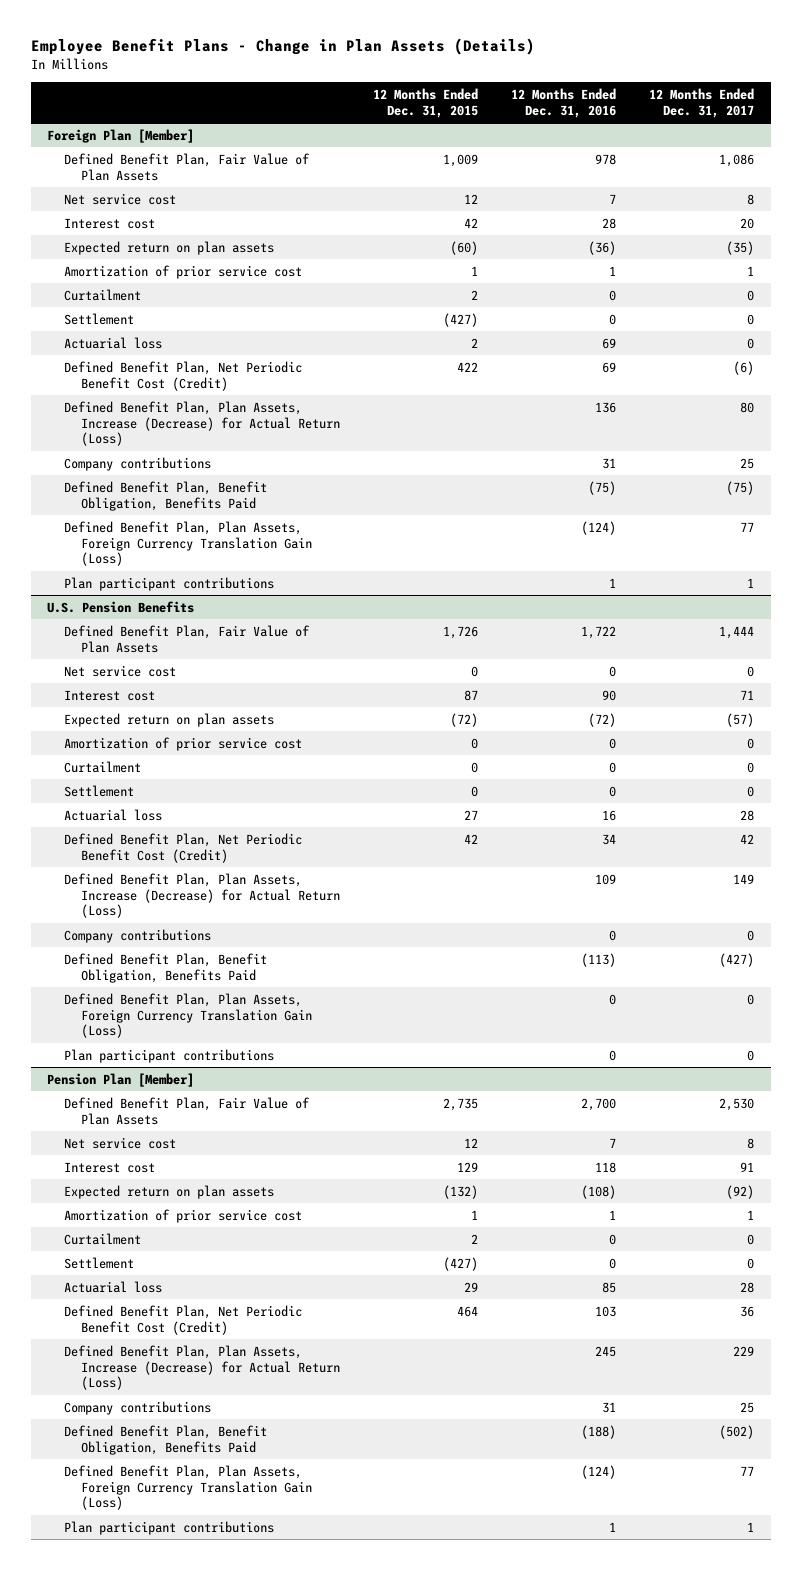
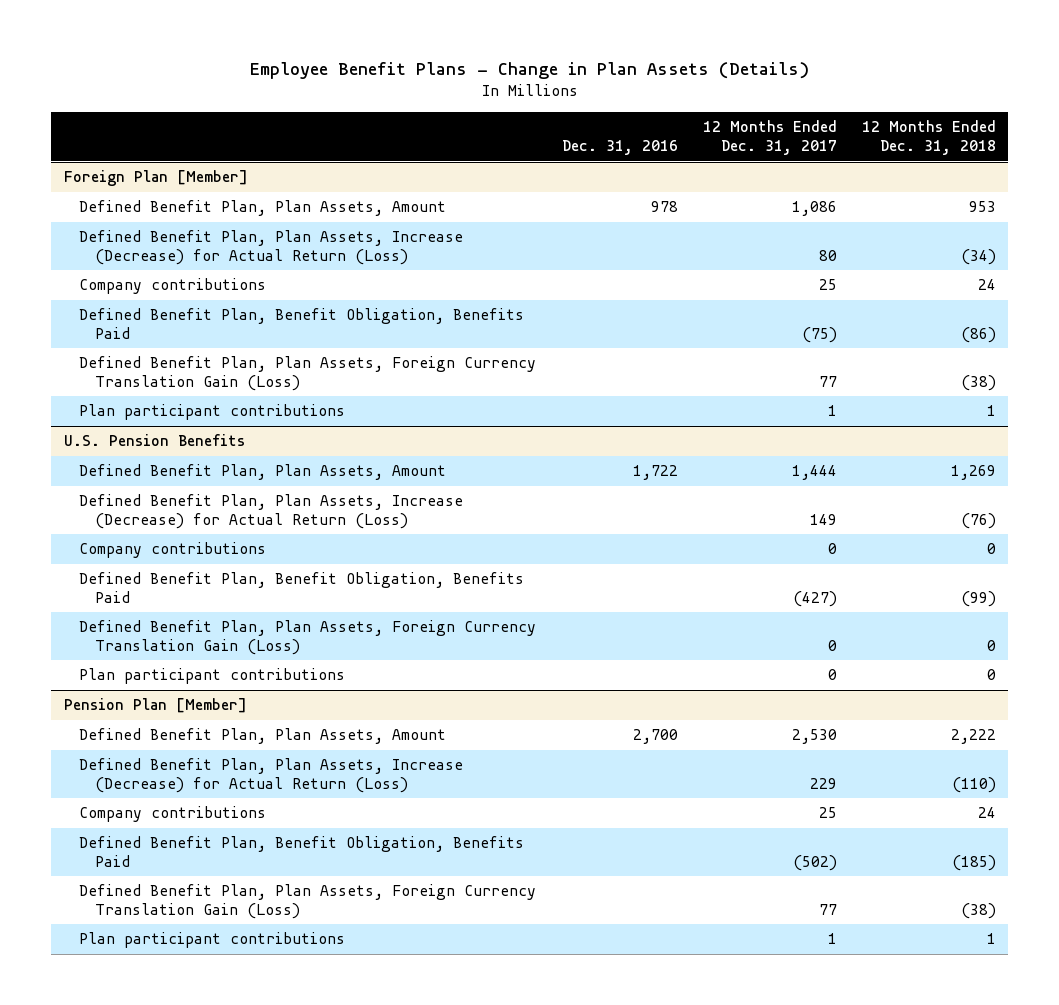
[373,87,479,118] 12 Months Ended Dec. 31, 2015 -> none
[511,87,617,118] 12 Months Ended Dec. 31, 2016 -> none
none -> [561,139,678,155] Dec. 31, 2016
none -> [861,120,996,155] 12 Months Ended Dec. 31, 2018
[64,192,177,205] Net service cost -> none
[64,217,156,229] Interest cost -> none
[64,240,275,255] Expected return on plan assets -> none
[64,264,303,279] Amortization of prior service cost -> none
[64,288,142,301] Curtailment -> none
[64,312,135,325] Settlement -> none
[64,336,163,349] Actuarial loss -> none
[64,360,303,391] Defined Benefit Plan, Net Periodic Benefit Cost (Credit) -> none
[64,152,311,181] Defined Benefit Plan, Fair Value of Plan Assets -> [79,200,447,217] Defined Benefit Plan, Plan Assets, Amount
[64,664,177,677] Net service cost -> none
[64,689,156,701] Interest cost -> none
[64,712,275,727] Expected return on plan assets -> none
[64,736,303,751] Amortization of prior service cost -> none
[64,760,142,773] Curtailment -> none
[64,784,135,797] Settlement -> none
[64,808,163,821] Actuarial loss -> none
[64,832,303,863] Defined Benefit Plan, Net Periodic Benefit Cost (Credit) -> none
[64,624,311,653] Defined Benefit Plan, Fair Value of Plan Assets -> [79,464,447,481] Defined Benefit Plan, Plan Assets, Amount
[64,1136,177,1149] Net service cost -> none
[64,1161,156,1173] Interest cost -> none
[64,1184,275,1199] Expected return on plan assets -> none
[64,1208,303,1223] Amortization of prior service cost -> none
[64,1232,142,1245] Curtailment -> none
[64,1256,135,1269] Settlement -> none
[64,1280,163,1293] Actuarial loss -> none
[64,1304,303,1335] Defined Benefit Plan, Net Periodic Benefit Cost (Credit) -> none
[64,1096,311,1125] Defined Benefit Plan, Fair Value of Plan Assets -> [79,728,447,745] Defined Benefit Plan, Plan Assets, Amount

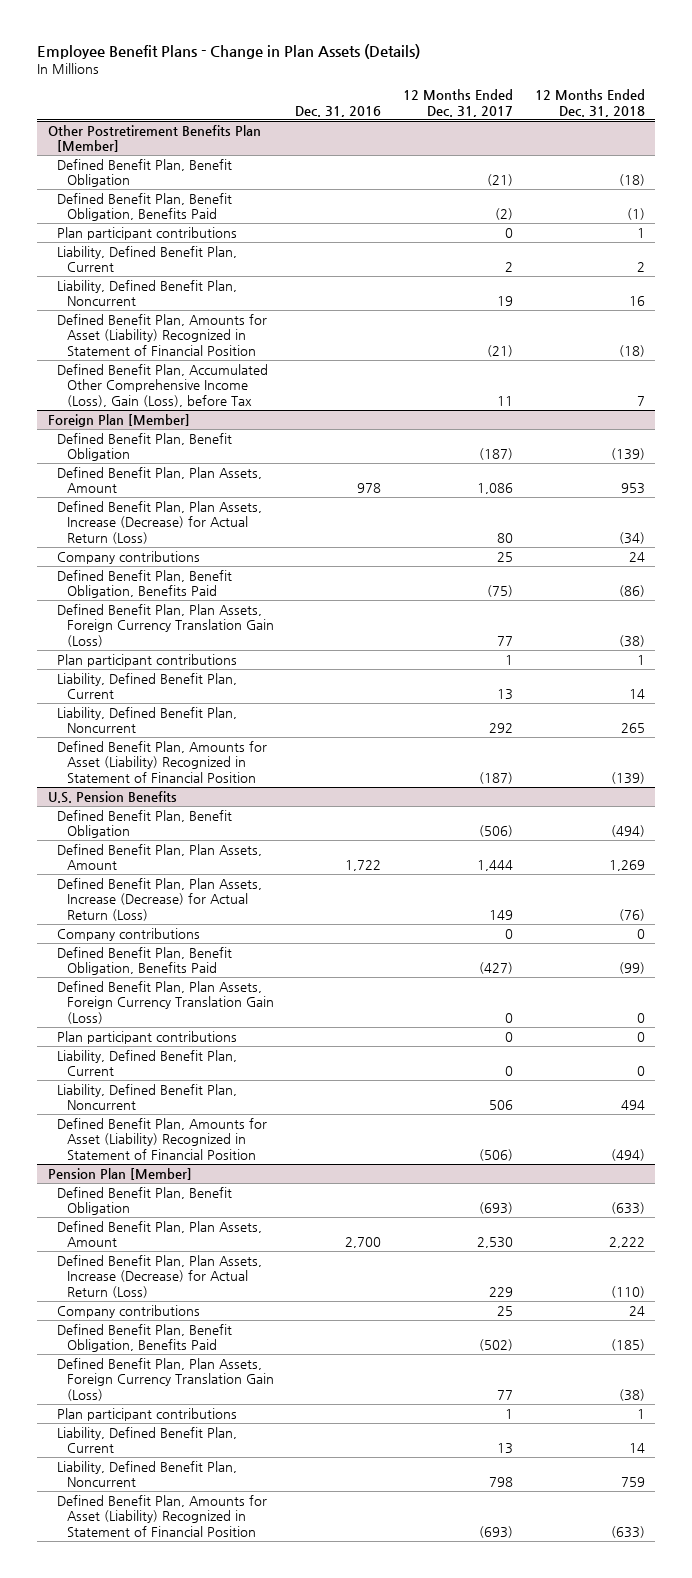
none -> [47,124,261,153] Other Postretirement Benefits Plan [Member]
none -> [57,158,233,188] Defined Benefit Plan, Benefit Obligation
none -> [57,192,233,222] Defined Benefit Plan, Benefit Obligation, Benefits Paid
none -> [57,226,238,240] Plan participant contributions
none -> [57,245,238,273] Liability, Defined Benefit Plan, Current
none -> [57,279,238,307] Liability, Defined Benefit Plan, Noncurrent
none -> [57,313,268,356] Defined Benefit Plan, Amounts for Asset (Liability) Recognized in Statement of Financial Position
none -> [57,363,269,407] Defined Benefit Plan, Accumulated Other Comprehensive Income (Loss), Gain (Loss), before Tax
none -> [57,432,233,462] Defined Benefit Plan, Benefit Obligation
none -> [57,672,238,700] Liability, Defined Benefit Plan, Current
none -> [57,706,238,734] Liability, Defined Benefit Plan, Noncurrent
none -> [57,740,268,783] Defined Benefit Plan, Amounts for Asset (Liability) Recognized in Statement of Financial Position
none -> [57,809,233,839] Defined Benefit Plan, Benefit Obligation
none -> [57,1049,238,1077] Liability, Defined Benefit Plan, Current
none -> [57,1083,238,1111] Liability, Defined Benefit Plan, Noncurrent
none -> [57,1117,268,1160] Defined Benefit Plan, Amounts for Asset (Liability) Recognized in Statement of Financial Position
none -> [57,1186,233,1216] Defined Benefit Plan, Benefit Obligation
none -> [57,1426,238,1454] Liability, Defined Benefit Plan, Current
none -> [57,1460,238,1488] Liability, Defined Benefit Plan, Noncurrent
none -> [57,1494,268,1537] Defined Benefit Plan, Amounts for Asset (Liability) Recognized in Statement of Financial Position

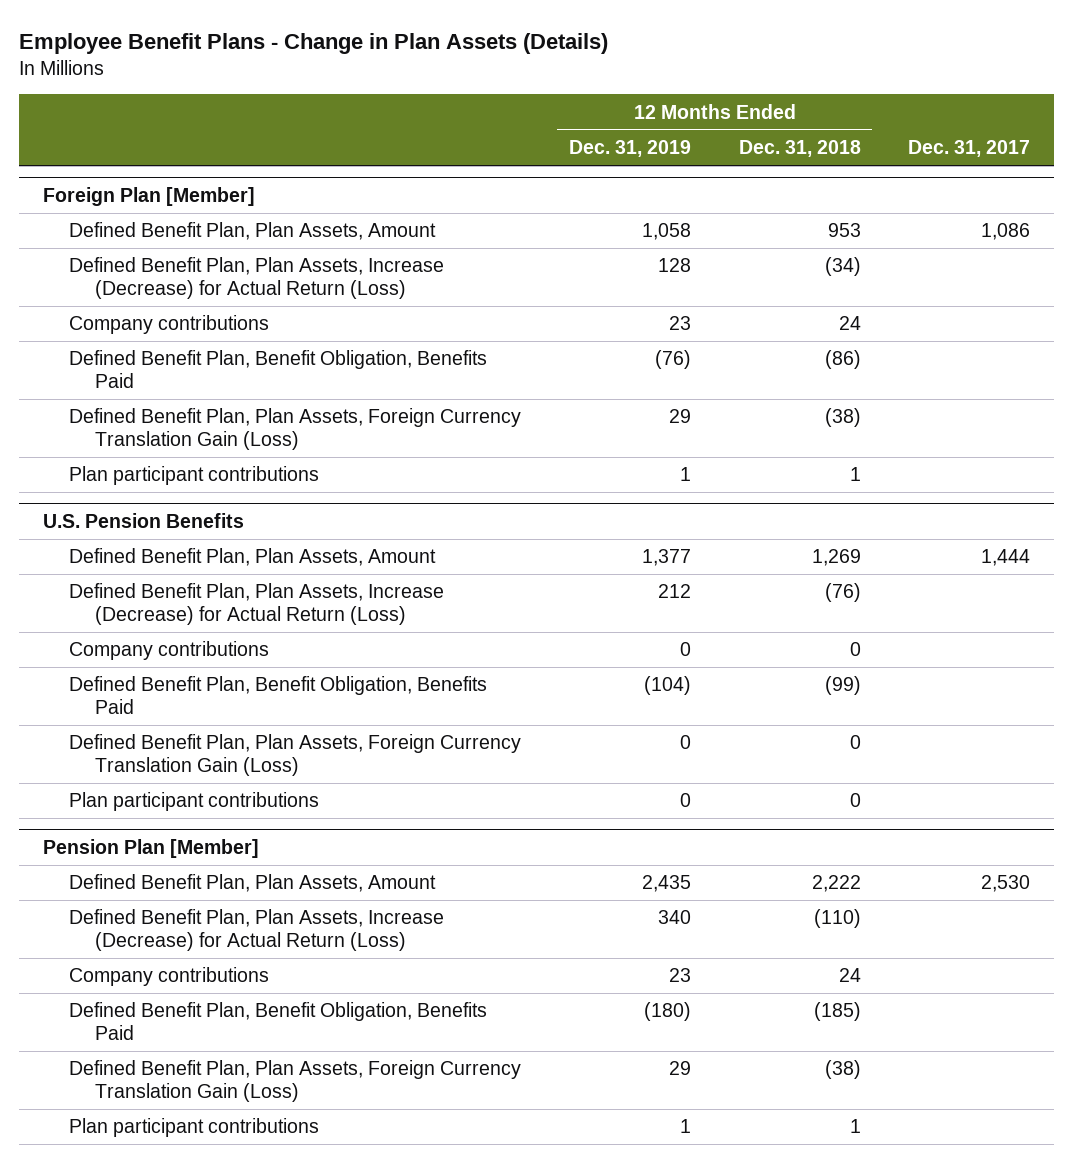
[295,105,382,117] Dec. 31, 2016 -> none
[402,89,513,117] 12 Months Ended Dec. 31, 2017 -> none
none -> [568,140,691,158] Dec. 31, 2019
none -> [908,140,1031,158] Dec. 31, 2017
[47,124,261,153] Other Postretirement Benefits Plan [Member] -> none
[57,158,233,188] Defined Benefit Plan, Benefit Obligation -> none
[57,192,233,222] Defined Benefit Plan, Benefit Obligation, Benefits Paid -> none
[57,226,238,240] Plan participant contributions -> none
[57,245,238,273] Liability, Defined Benefit Plan, Current -> none
[57,279,238,307] Liability, Defined Benefit Plan, Noncurrent -> none
[57,313,268,356] Defined Benefit Plan, Amounts for Asset (Liability) Recognized in Statement of Financial Position -> none
[57,363,269,407] Defined Benefit Plan, Accumulated Other Comprehensive Income (Loss), Gain (Loss), before Tax -> none
[57,432,233,462] Defined Benefit Plan, Benefit Obligation -> none
[57,672,238,700] Liability, Defined Benefit Plan, Current -> none
[57,706,238,734] Liability, Defined Benefit Plan, Noncurrent -> none
[57,740,268,783] Defined Benefit Plan, Amounts for Asset (Liability) Recognized in Statement of Financial Position -> none
[57,809,233,839] Defined Benefit Plan, Benefit Obligation -> none
[57,1049,238,1077] Liability, Defined Benefit Plan, Current -> none
[57,1083,238,1111] Liability, Defined Benefit Plan, Noncurrent -> none
[57,1117,268,1160] Defined Benefit Plan, Amounts for Asset (Liability) Recognized in Statement of Financial Position -> none
[57,1186,233,1216] Defined Benefit Plan, Benefit Obligation -> none
[57,1426,238,1454] Liability, Defined Benefit Plan, Current -> none
[57,1460,238,1488] Liability, Defined Benefit Plan, Noncurrent -> none
[57,1494,268,1537] Defined Benefit Plan, Amounts for Asset (Liability) Recognized in Statement of Financial Position -> none

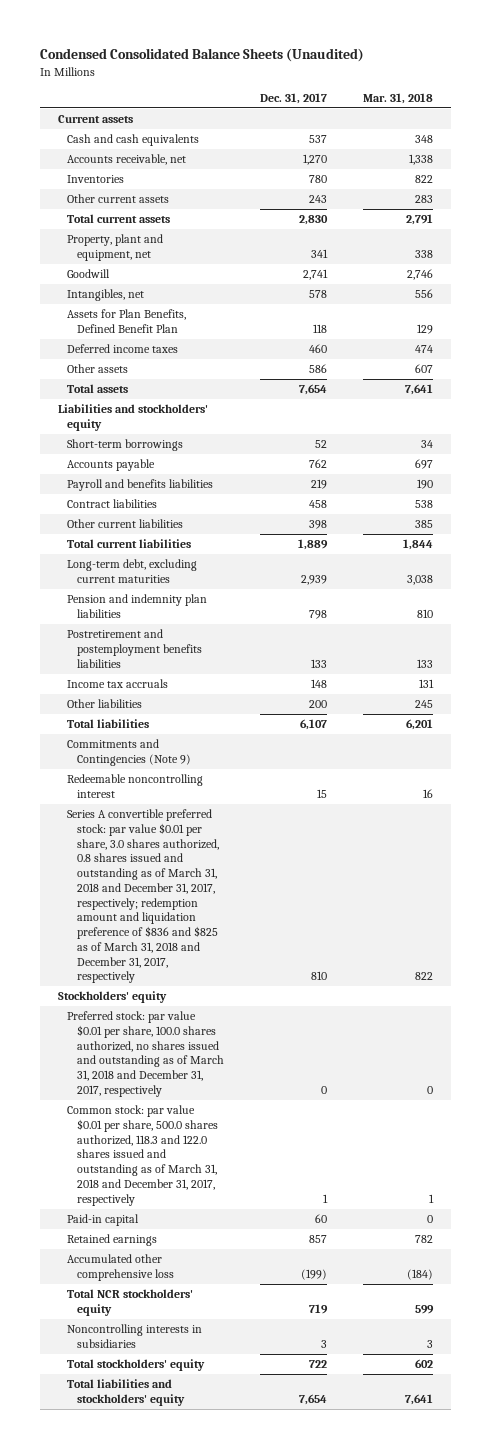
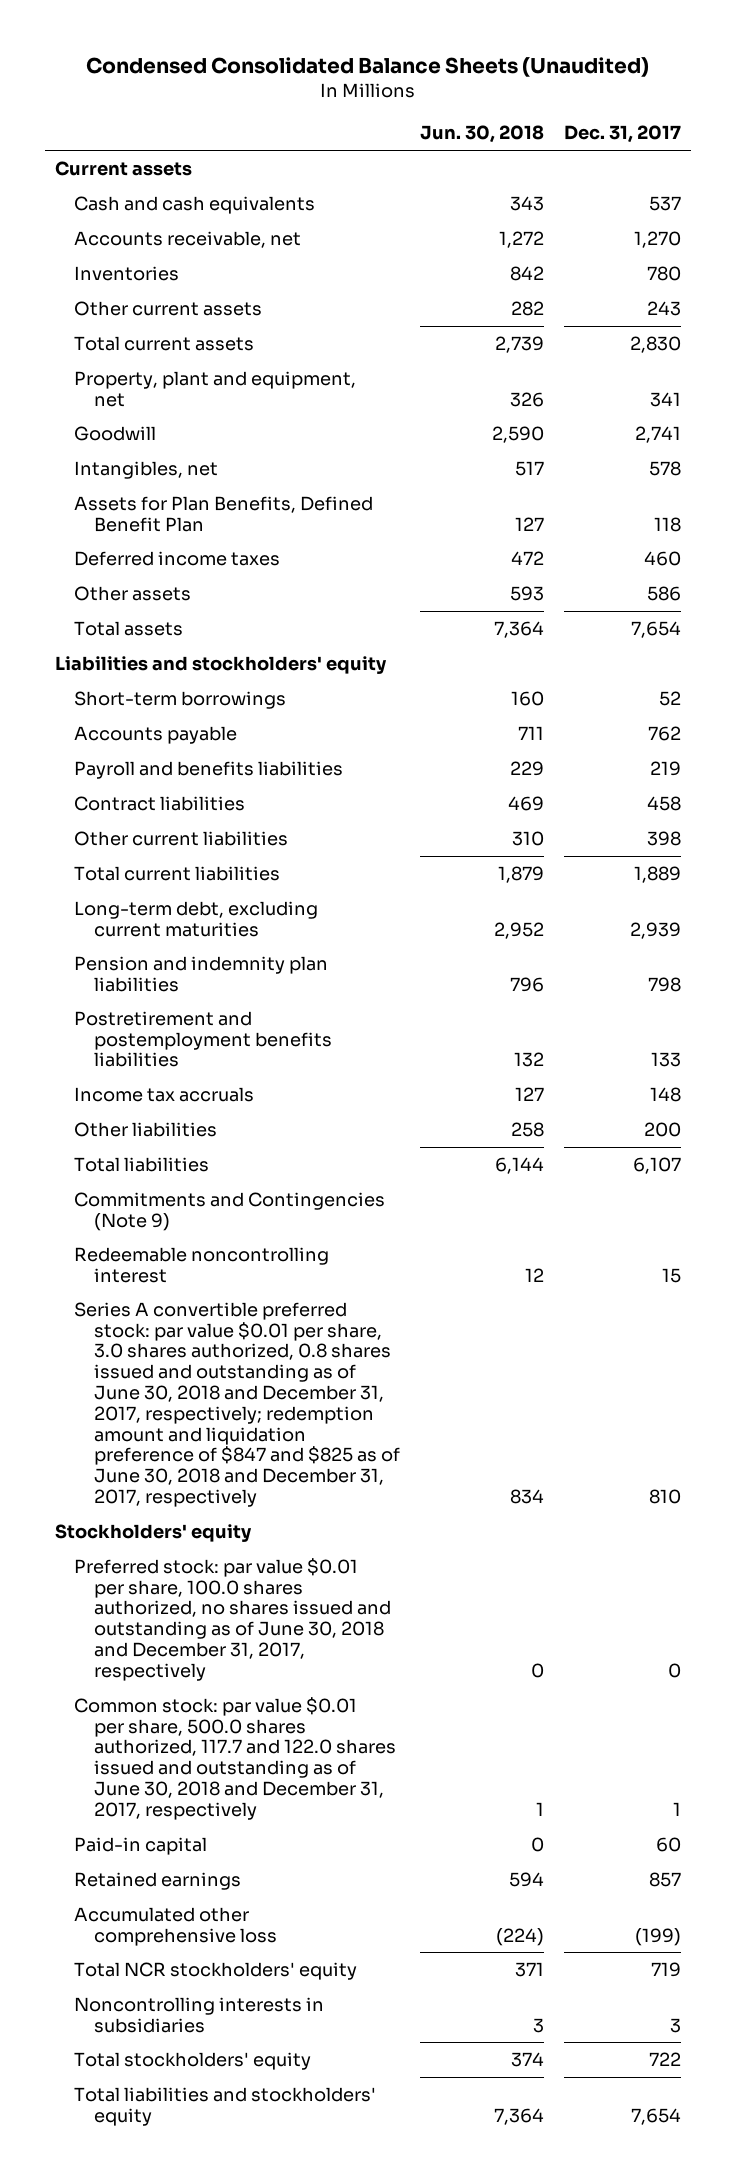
[362,93,433,105] Mar. 31, 2018 -> none
none -> [419,125,544,144] Jun. 30, 2018
[67,809,219,984] Series A convertible preferred stock: par value $0.01 per share, 3.0 shares authorized, 0.8 shares issued and outstanding as of March 31, 2018 and December 31, 2017, respectively; redemption amount and liquidation preference of $836 and $825 as of March 31, 2018 and December 31, 2017, respectively -> [74,1301,400,1508] Series A convertible preferred stock: par value $0.01 per share, 3.0 shares authorized, 0.8 shares issued and outstanding as of June 30, 2018 and December 31, 2017, respectively; redemption amount and liquidation preference of $847 and $825 as of June 30, 2018 and December 31, 2017, respectively
[67,1011,224,1097] Preferred stock: par value $0.01 per share, 100.0 shares authorized, no shares issued and outstanding as of March 31, 2018 and December 31, 2017, respectively -> [74,1557,391,1681] Preferred stock: par value $0.01 per share, 100.0 shares authorized, no shares issued and outstanding as of June 30, 2018 and December 31, 2017, respectively
[67,1105,218,1206] Common stock: par value $0.01 per share, 500.0 shares authorized, 118.3 and 122.0 shares issued and outstanding as of March 31, 2018 and December 31, 2017, respectively -> [74,1696,396,1820] Common stock: par value $0.01 per share, 500.0 shares authorized, 117.7 and 122.0 shares issued and outstanding as of June 30, 2018 and December 31, 2017, respectively

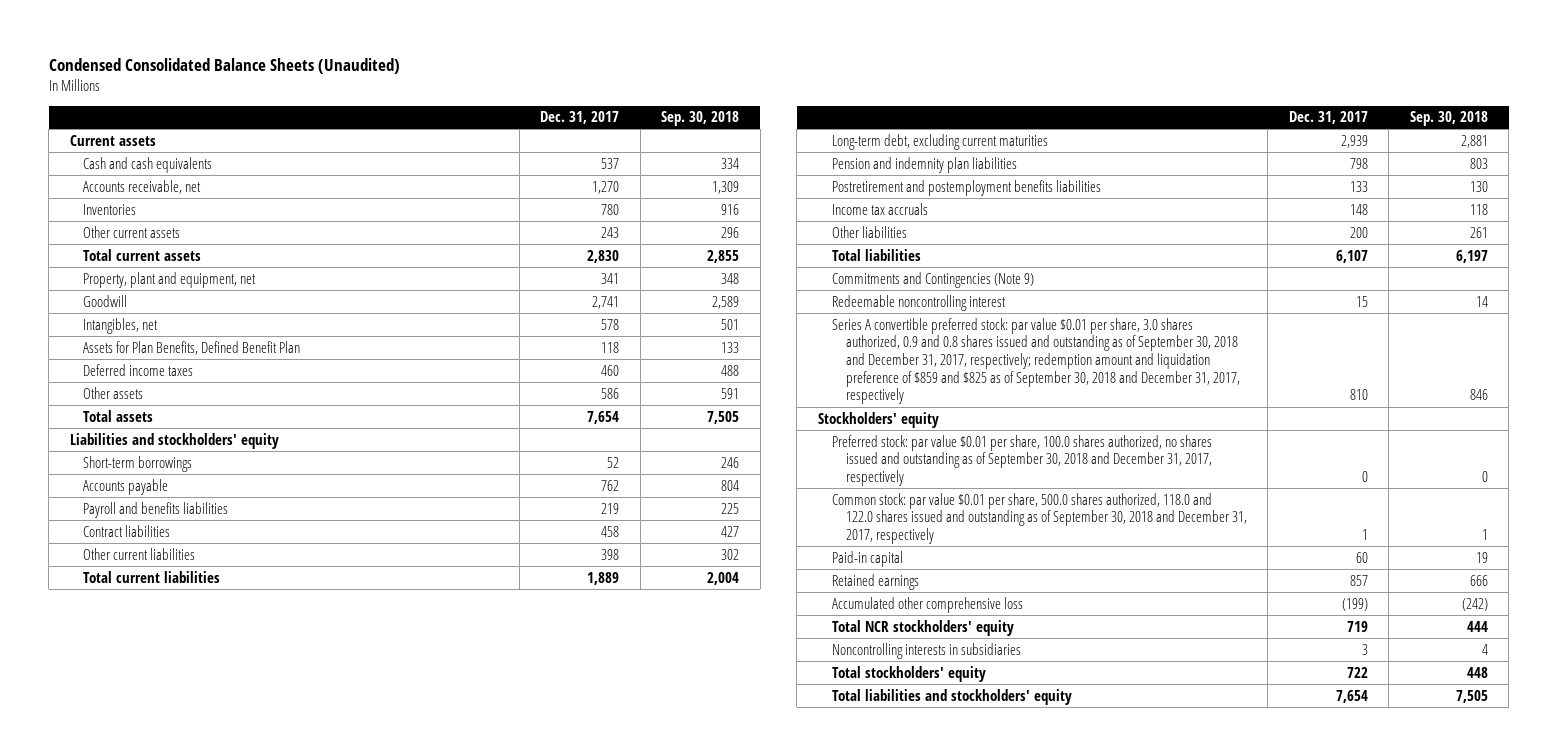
[419,125,544,144] Jun. 30, 2018 -> none
none -> [661,111,740,127] Sep. 30, 2018
[74,1301,400,1508] Series A convertible preferred stock: par value $0.01 per share, 3.0 shares authorized, 0.8 shares issued and outstanding as of June 30, 2018 and December 31, 2017, respectively; redemption amount and liquidation preference of $847 and $825 as of June 30, 2018 and December 31, 2017, respectively -> [831,317,1240,405] Series A convertible preferred stock: par value $0.01 per share, 3.0 shares authorized, 0.9 and 0.8 shares issued and outstanding as of September 30, 2018 and December 31, 2017, respectively; redemption amount and liquidation preference of $859 and $825 as of September 30, 2018 and December 31, 2017, respectively
[74,1557,391,1681] Preferred stock: par value $0.01 per share, 100.0 shares authorized, no shares issued and outstanding as of June 30, 2018 and December 31, 2017, respectively -> [831,434,1212,486] Preferred stock: par value $0.01 per share, 100.0 shares authorized, no shares issued and outstanding as of September 30, 2018 and December 31, 2017, respectively
[74,1696,396,1820] Common stock: par value $0.01 per share, 500.0 shares authorized, 117.7 and 122.0 shares issued and outstanding as of June 30, 2018 and December 31, 2017, respectively -> [831,492,1247,544] Common stock: par value $0.01 per share, 500.0 shares authorized, 118.0 and 122.0 shares issued and outstanding as of September 30, 2018 and December 31, 2017, respectively

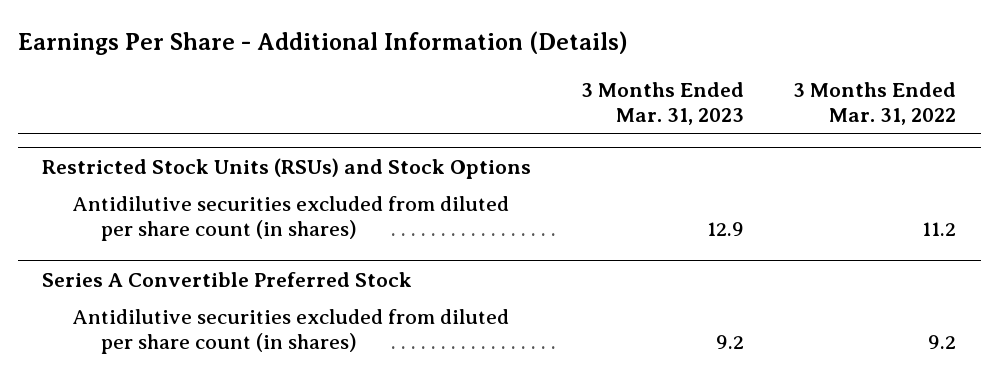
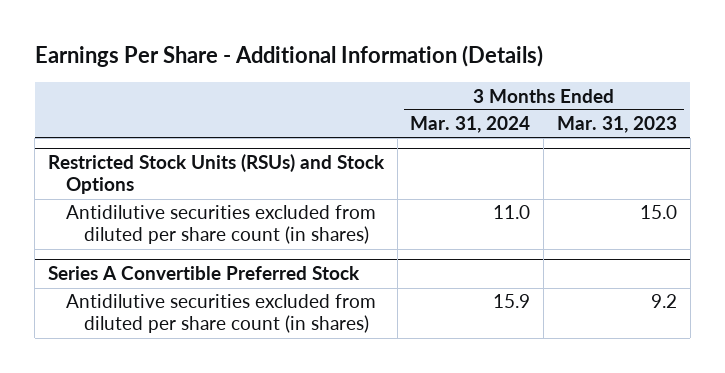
[793,81,957,126] 3 Months Ended Mar. 31, 2022 -> none
none -> [410,116,531,134] Mar. 31, 2024
[706,222,744,237] 12.9 -> [639,205,677,220] 15.0

